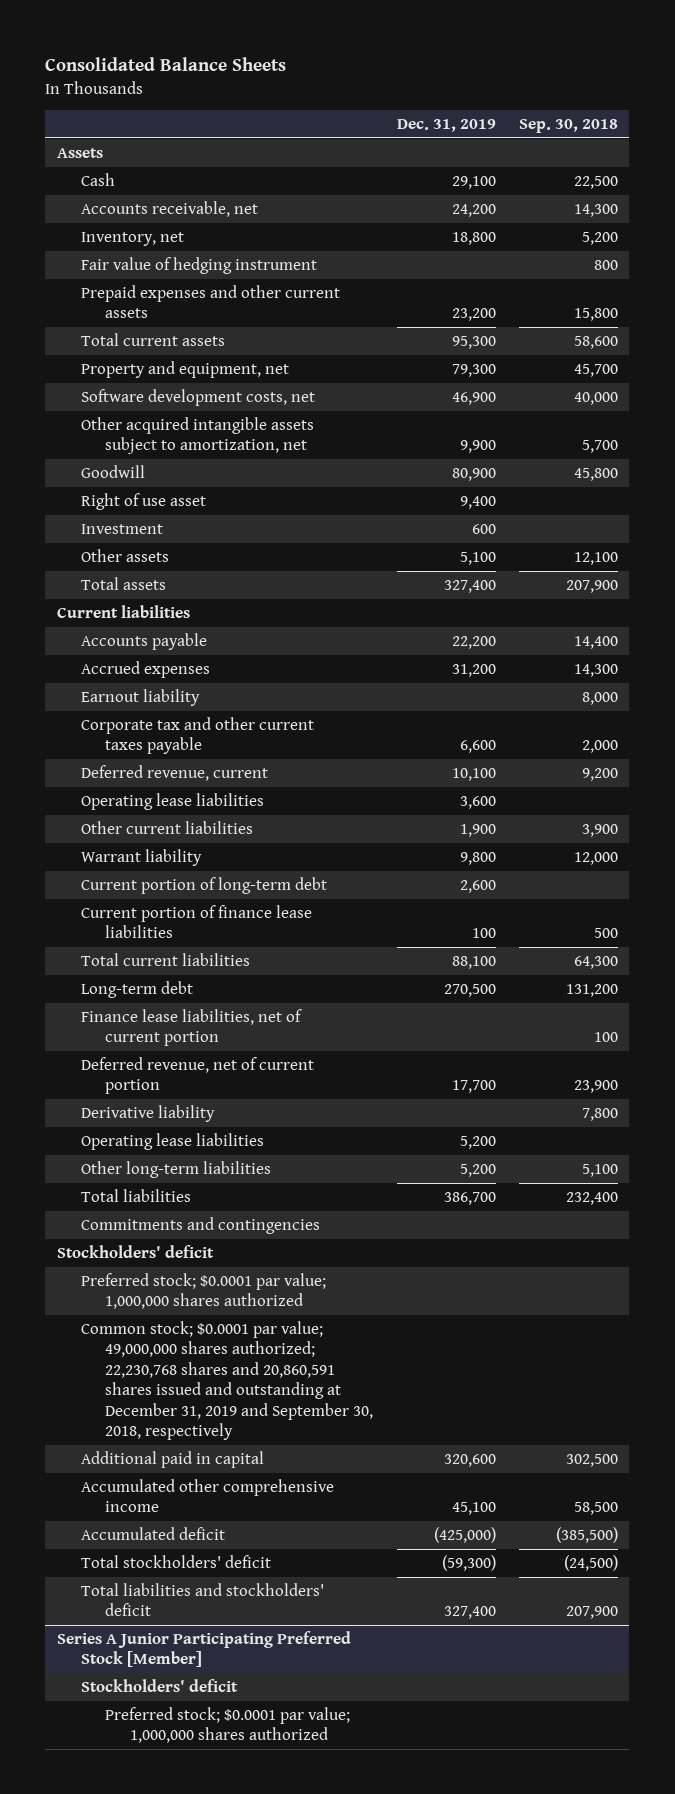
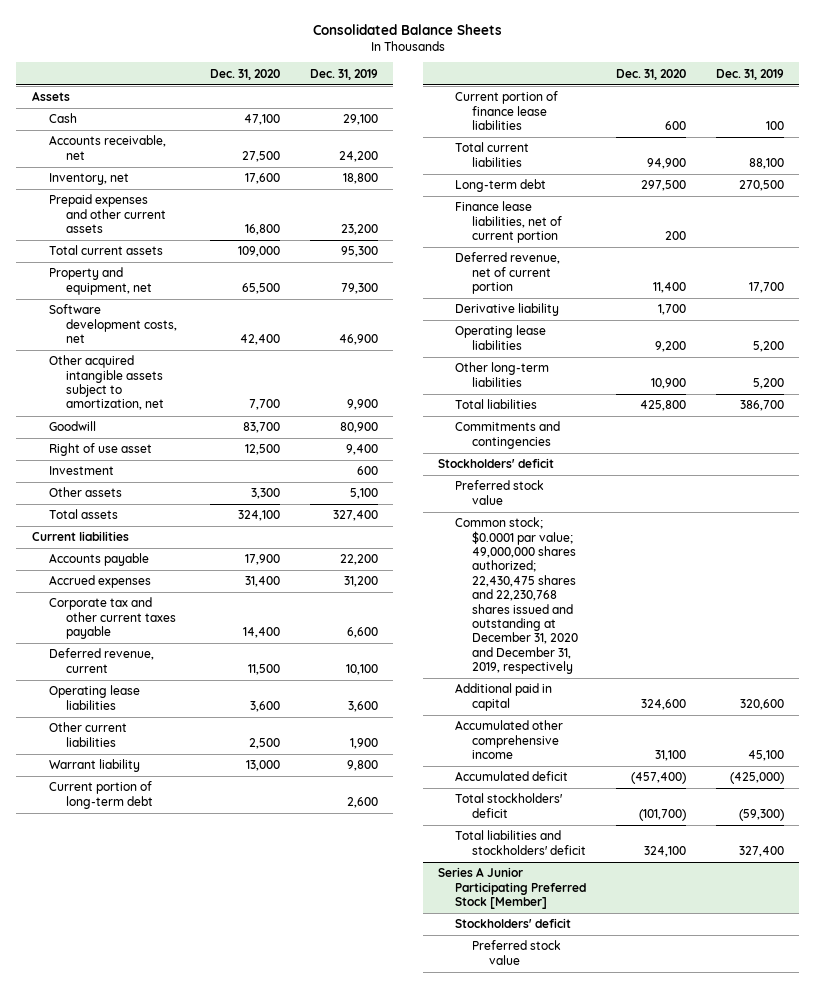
[518,119,618,134] Sep. 30, 2018 -> none
none -> [209,68,280,80] Dec. 31, 2020
[81,256,318,274] Fair value of hedging instrument -> none
[81,688,201,706] Earnout liability -> none
[81,1272,327,1310] Preferred stock; $0.0001 par value; 1,000,000 shares authorized -> [454,480,544,505] Preferred stock value
[81,1320,374,1441] Common stock; $0.0001 par value; 49,000,000 shares authorized; 22,230,768 shares and 20,860,591 shares issued and outstanding at December 31, 2019 and September 30, 2018, respectively -> [454,517,578,675] Common stock; $0.0001 par value; 49,000,000 shares authorized; 22,430,475 shares and 22,230,768 shares issued and outstanding at December 31, 2020 and December 31, 2019, respectively
[105,1706,351,1744] Preferred stock; $0.0001 par value; 1,000,000 shares authorized -> [471,940,561,965] Preferred stock value

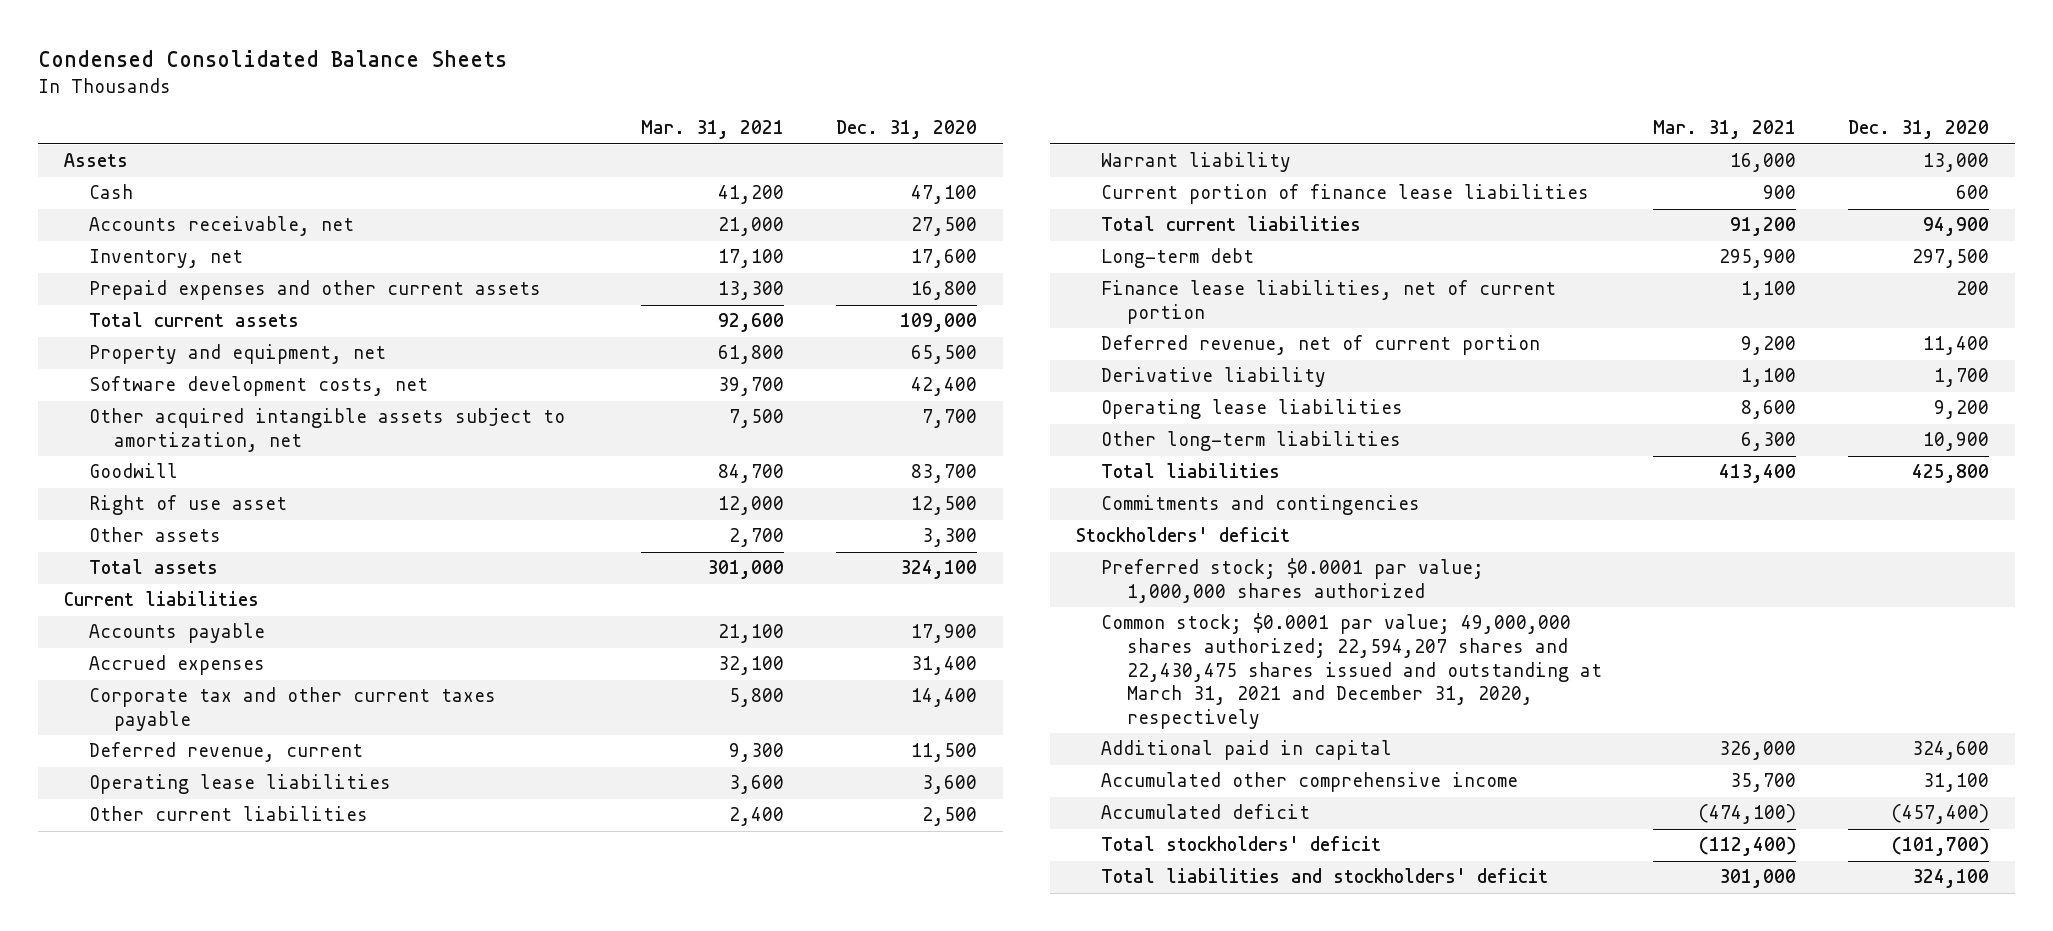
[312,23,502,35] Consolidated Balance Sheets -> [37,50,507,68] Condensed Consolidated Balance Sheets
[310,68,379,80] Dec. 31, 2019 -> none
none -> [641,120,785,140] Mar. 31, 2021
[48,466,114,476] Investment -> none
[48,781,153,809] Current portion of long-term debt -> none
[454,480,544,505] Preferred stock value -> [1101,558,1485,604] Preferred stock; $0.0001 par value; 1,000,000 shares authorized
[454,517,578,675] Common stock; $0.0001 par value; 49,000,000 shares authorized; 22,430,475 shares and 22,230,768 shares issued and outstanding at December 31, 2020 and December 31, 2019, respectively -> [1101,613,1602,729] Common stock; $0.0001 par value; 49,000,000 shares authorized; 22,594,207 shares and 22,430,475 shares issued and outstanding at March 31, 2021 and December 31, 2020, respectively
[437,867,586,910] Series A Junior Participating Preferred Stock [Member] -> none
[454,918,571,929] Stockholders' deficit -> none
[471,940,561,965] Preferred stock value -> none

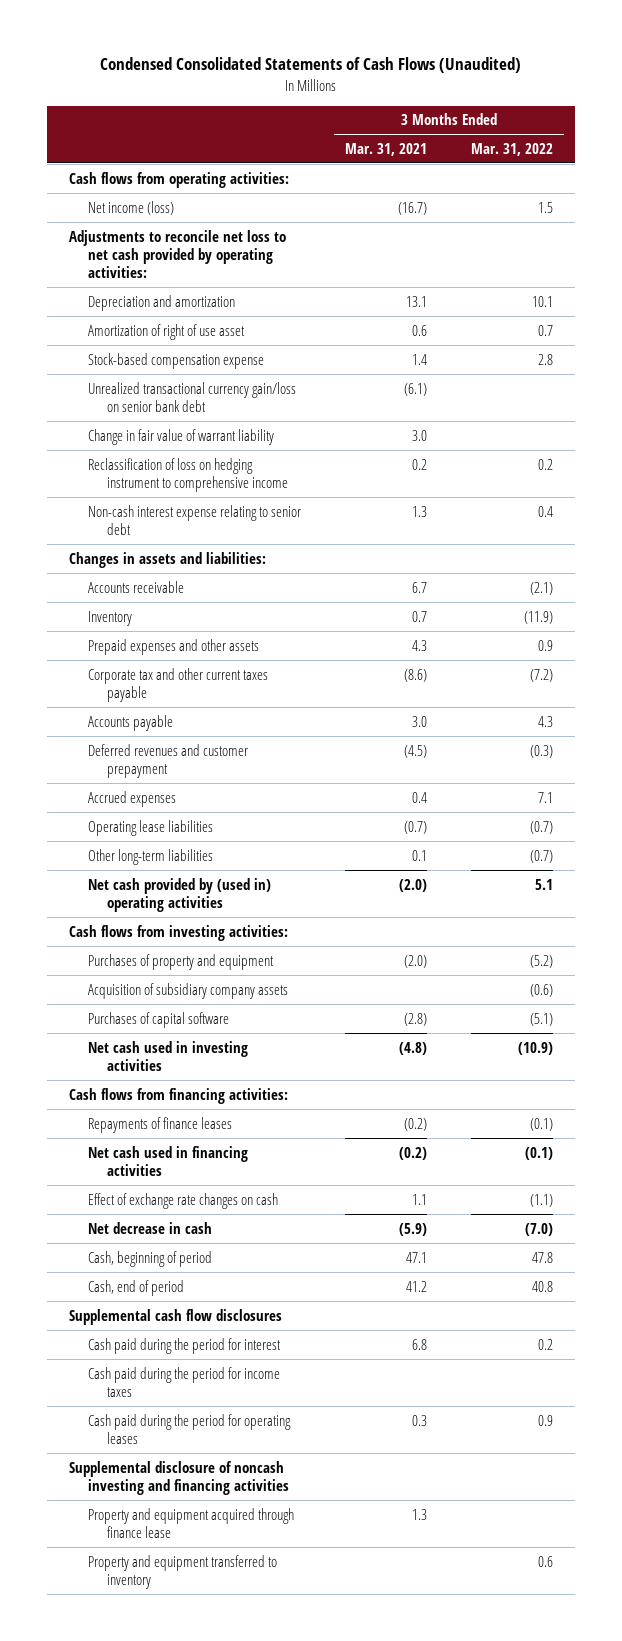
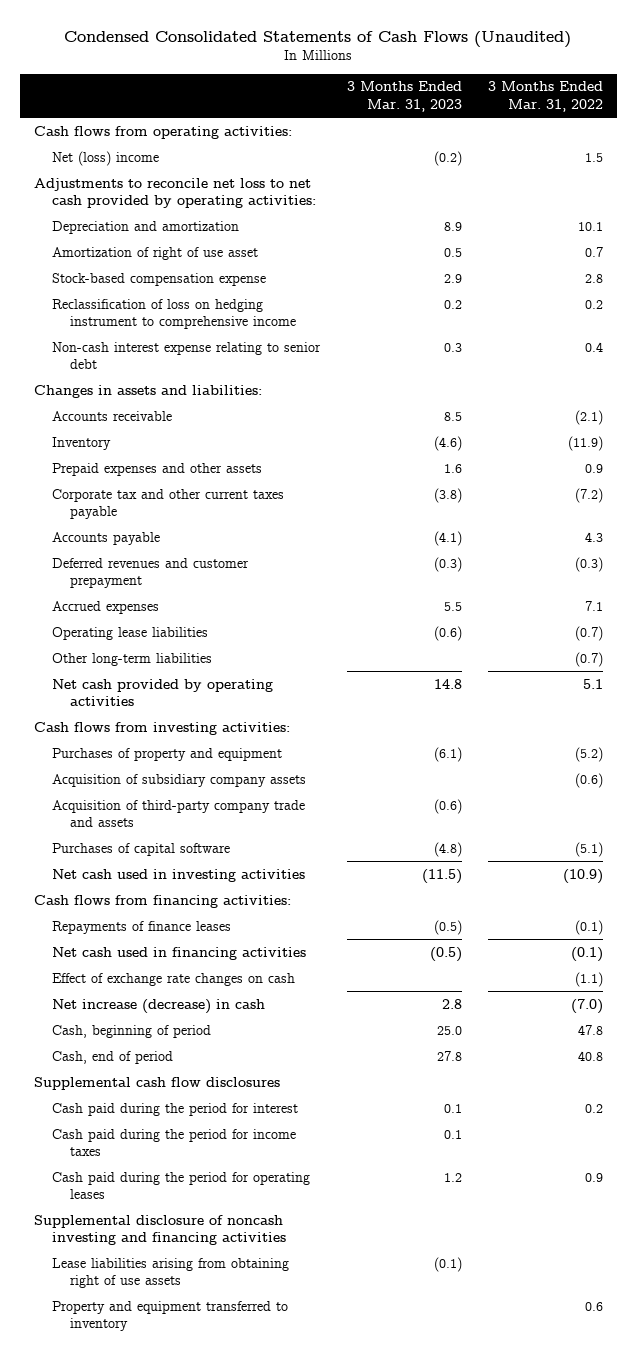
[345,142,428,156] Mar. 31, 2021 -> none
none -> [346,81,462,112] 3 Months Ended Mar. 31, 2023
[88,200,175,215] Net income (loss) -> [51,150,159,166] Net (loss) income
[88,381,297,412] Unrealized transactional currency gain/loss on senior bank debt -> none
[88,428,275,445] Change in fair value of warrant liability -> none
[88,877,272,912] Net cash provided by (used in) operating activities -> [51,678,273,707] Net cash provided by operating activities
none -> [51,799,305,828] Acquisition of third-party company trade and assets
[88,1221,213,1234] Net decrease in cash -> [51,998,265,1014] Net increase (decrease) in cash
[88,1507,295,1538] Property and equipment acquired through finance lease -> none
none -> [51,1257,289,1289] Lease liabilities arising from obtaining right of use assets

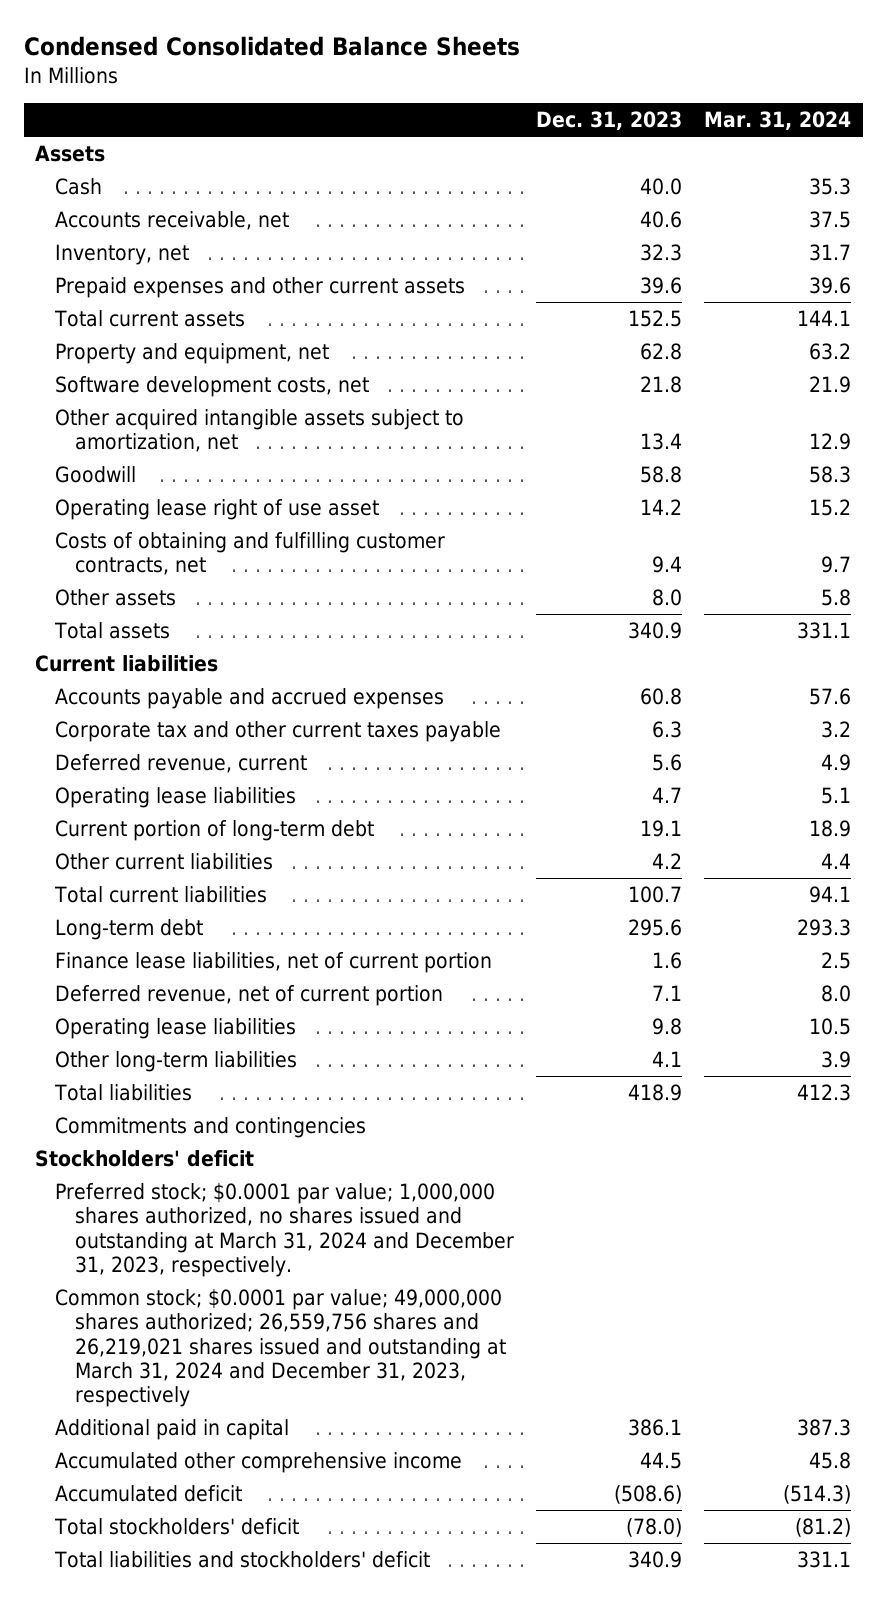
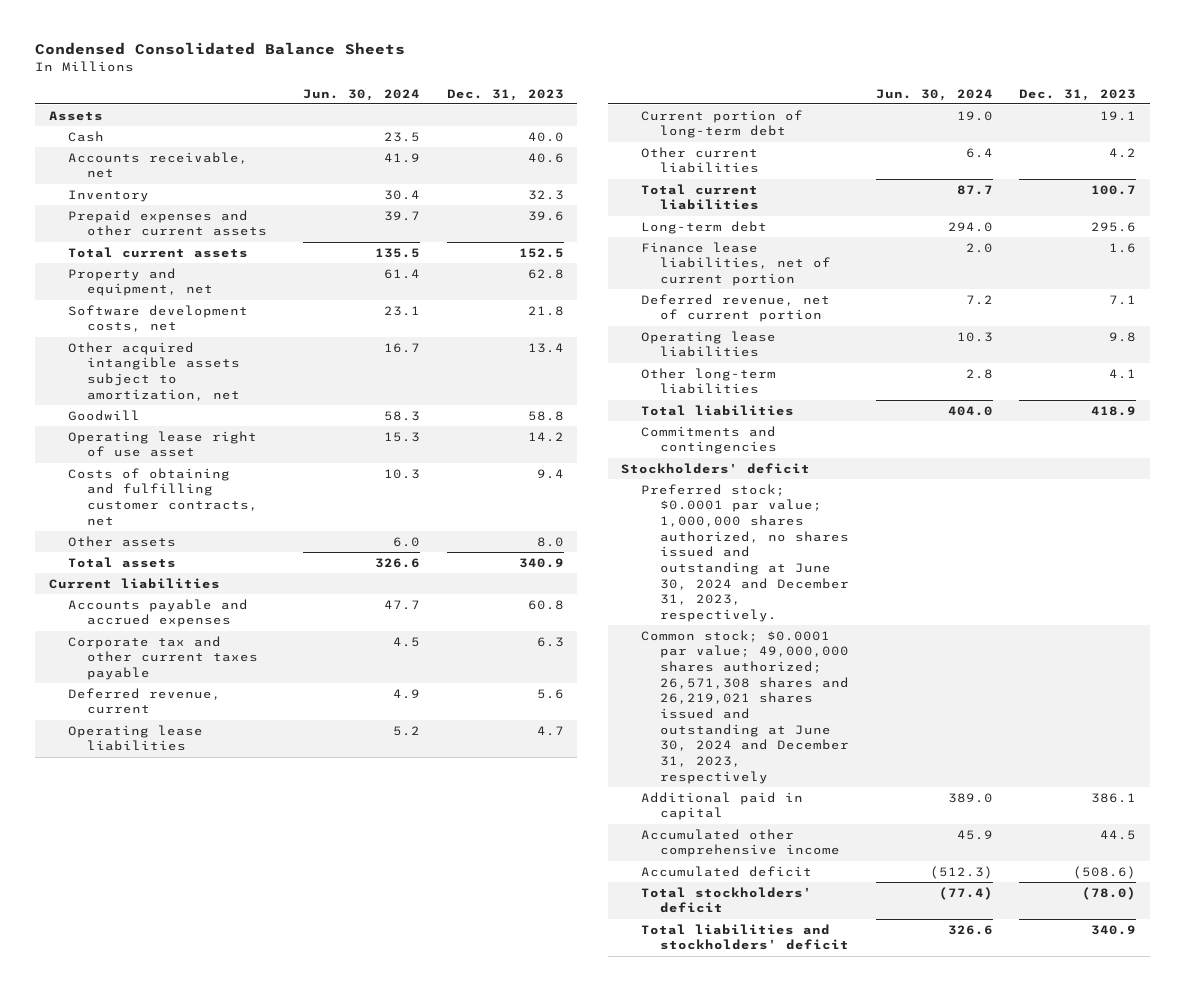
[704,111,852,131] Mar. 31, 2024 -> none
none -> [303,88,421,101] Jun. 30, 2024
[54,244,189,266] Inventory, net -> [68,189,150,202] Inventory
[54,1183,514,1277] Preferred stock; $0.0001 par value; 1,000,000 shares authorized, no shares issued and outstanding at March 31, 2024 and December 31, 2023, respectively. -> [640,483,849,623] Preferred stock; $0.0001 par value; 1,000,000 shares authorized, no shares issued and outstanding at June 30, 2024 and December 31, 2023, respectively.
[54,1289,506,1408] Common stock; $0.0001 par value; 49,000,000 shares authorized; 26,559,756 shares and 26,219,021 shares issued and outstanding at March 31, 2024 and December 31, 2023, respectively -> [640,629,849,784] Common stock; $0.0001 par value; 49,000,000 shares authorized; 26,571,308 shares and 26,219,021 shares issued and outstanding at June 30, 2024 and December 31, 2023, respectively

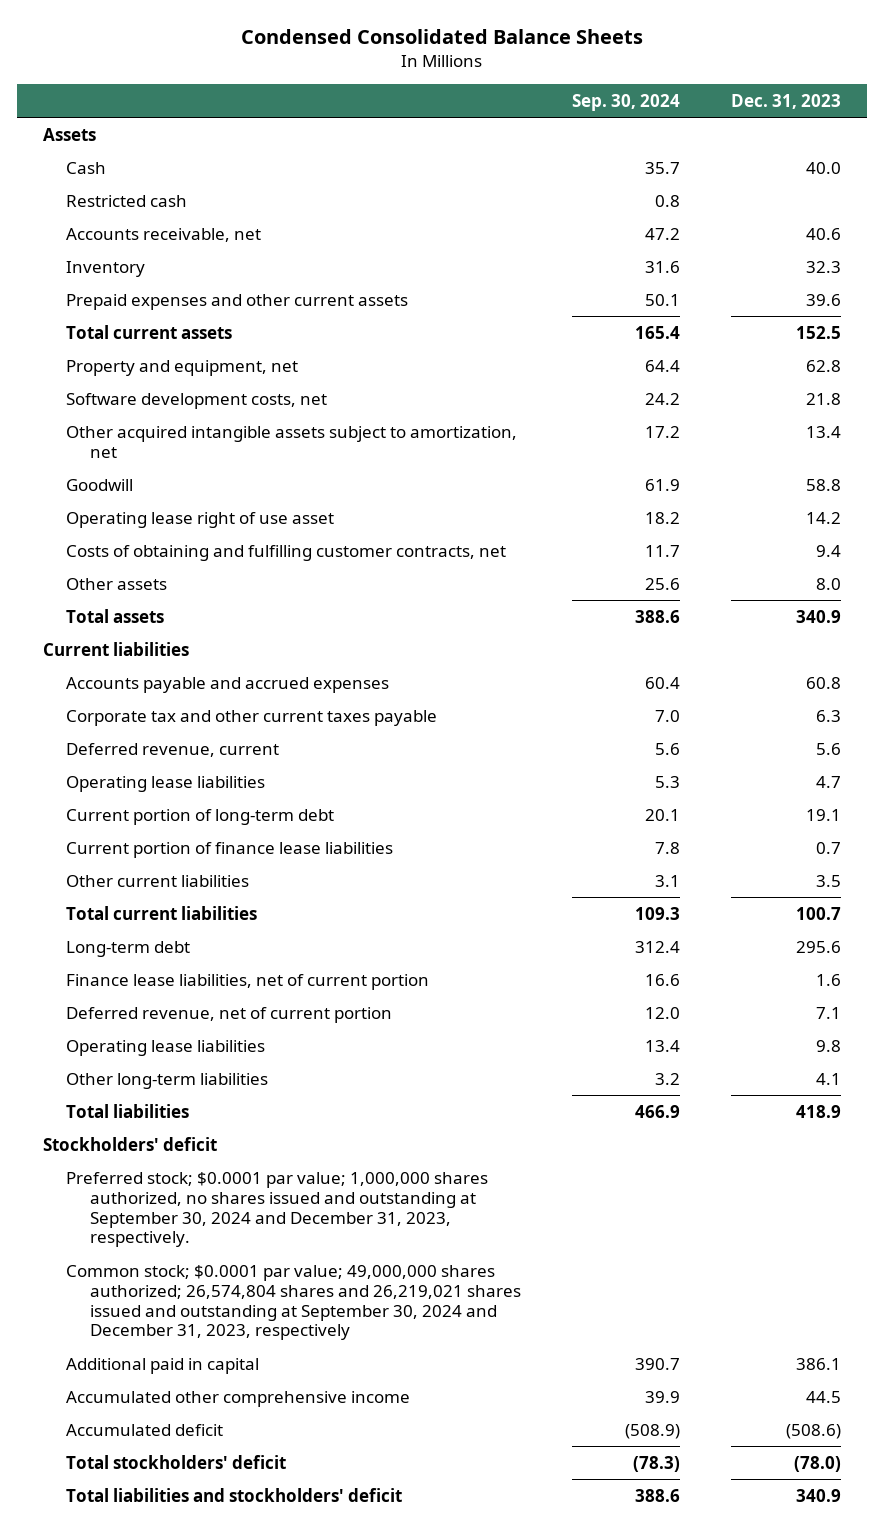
[303,88,421,101] Jun. 30, 2024 -> none
none -> [572,94,681,112] Sep. 30, 2024
none -> [66,194,188,207] Restricted cash
none -> [66,841,394,858] Current portion of finance lease liabilities
[1109,147,1137,158] 4.2 -> [816,874,842,887] 3.5
[640,425,777,455] Commitments and contingencies -> none
[640,483,849,623] Preferred stock; $0.0001 par value; 1,000,000 shares authorized, no shares issued and outstanding at June 30, 2024 and December 31, 2023, respectively. -> [66,1171,489,1248] Preferred stock; $0.0001 par value; 1,000,000 shares authorized, no shares issued and outstanding at September 30, 2024 and December 31, 2023, respectively.
[640,629,849,784] Common stock; $0.0001 par value; 49,000,000 shares authorized; 26,571,308 shares and 26,219,021 shares issued and outstanding at June 30, 2024 and December 31, 2023, respectively -> [66,1264,522,1341] Common stock; $0.0001 par value; 49,000,000 shares authorized; 26,574,804 shares and 26,219,021 shares issued and outstanding at September 30, 2024 and December 31, 2023, respectively

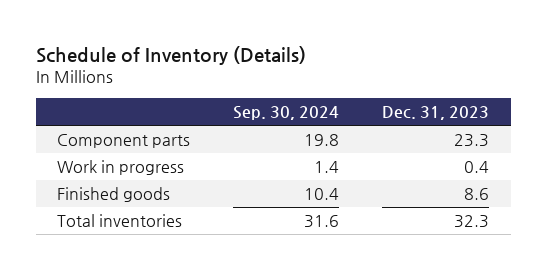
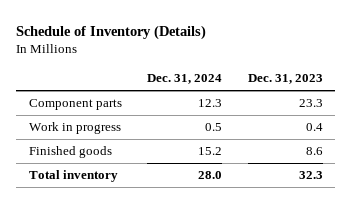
[233,106,340,121] Sep. 30, 2024 -> none
none -> [147,74,223,85] Dec. 31, 2024
[57,214,183,228] Total inventories -> [28,170,118,183] Total inventory

